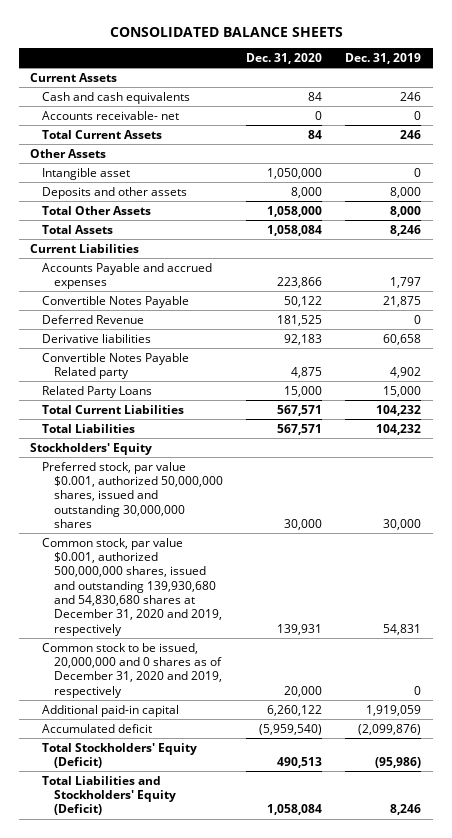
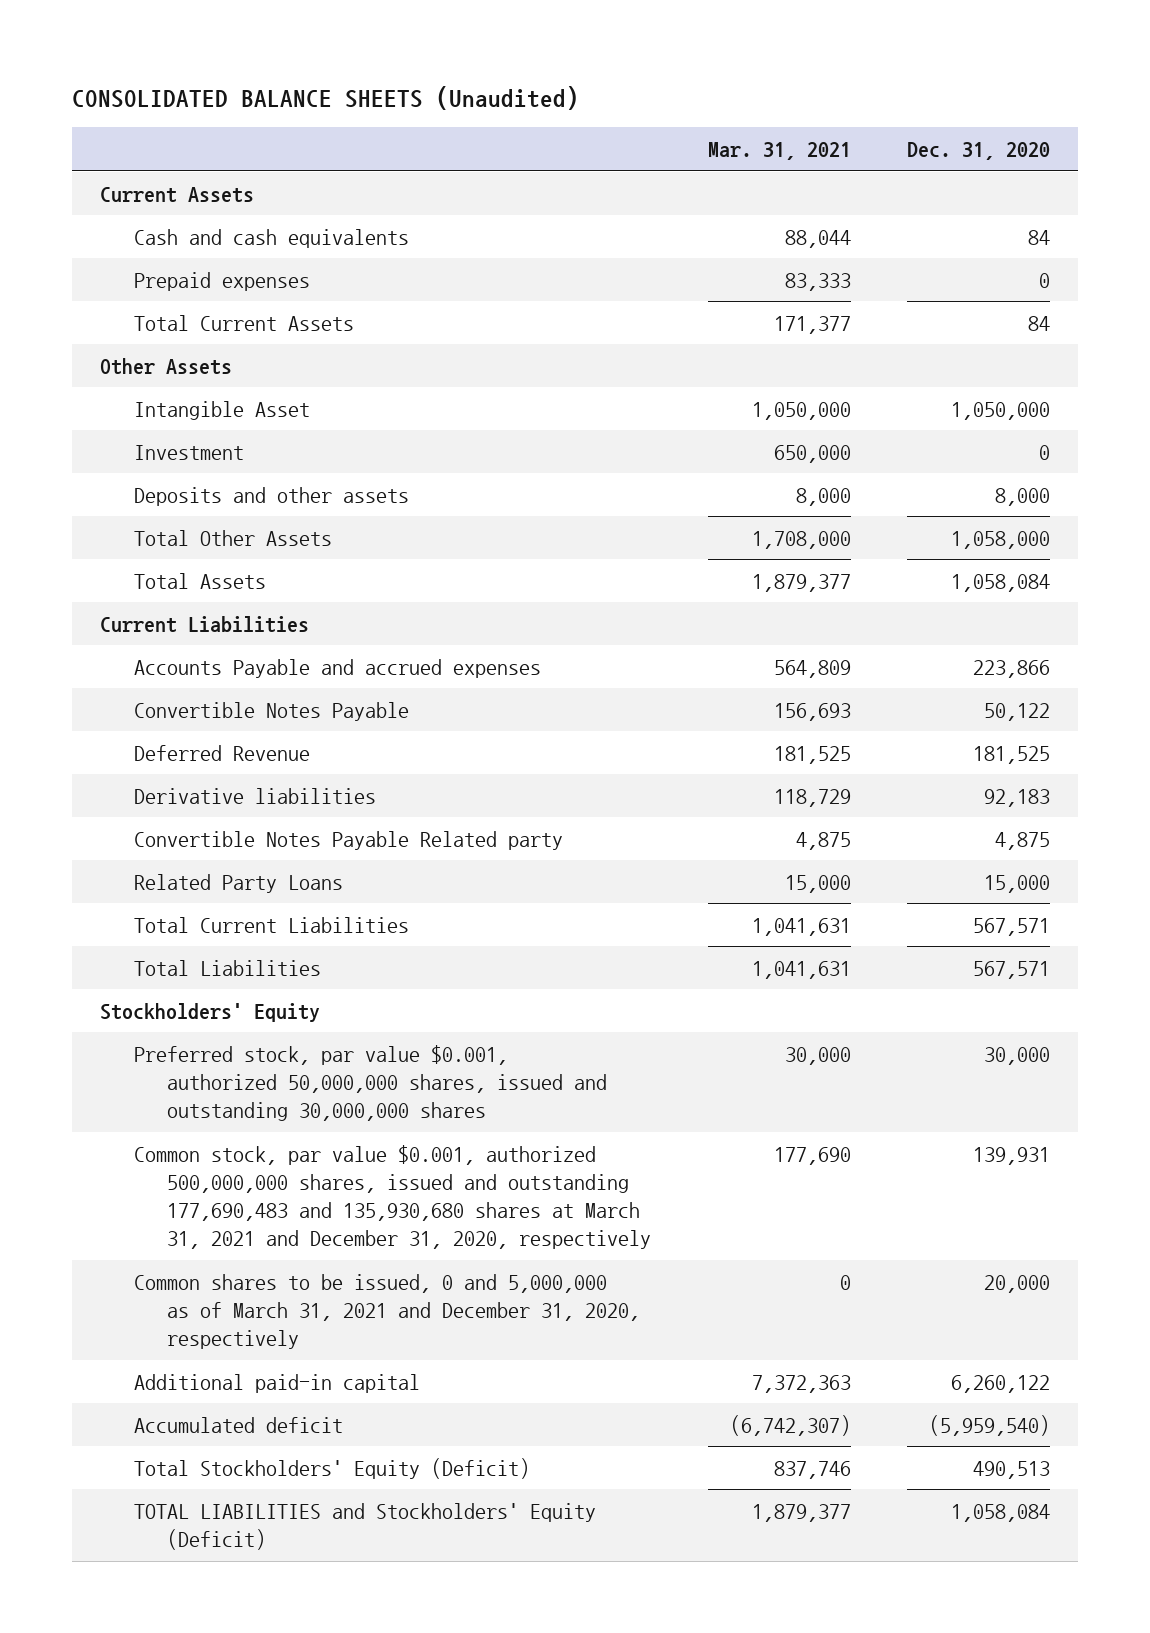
[109,26,343,37] CONSOLIDATED BALANCE SHEETS -> [71,85,579,110] CONSOLIDATED BALANCE SHEETS (Unaudited)
[345,53,422,65] Dec. 31, 2019 -> none
none -> [707,141,851,160] Mar. 31, 2021
[41,110,179,120] Accounts receivable- net -> none
none -> [133,271,310,291] Prepaid expenses
[41,167,130,180] Intangible asset -> [133,400,310,420] Intangible Asset
none -> [133,444,244,460] Investment
[41,537,222,636] Common stock, par value $0.001, authorized 500,000,000 shares, issued and outstanding 139,930,680 and 54,830,680 shares at December 31, 2020 and 2019, respectively -> [133,1144,651,1250] Common stock, par value $0.001, authorized 500,000,000 shares, issued and outstanding 177,690,483 and 135,930,680 shares at March 31, 2021 and December 31, 2020, respectively
[41,642,222,698] Common stock to be issued, 20,000,000 and 0 shares as of December 31, 2020 and 2019, respectively -> [133,1273,640,1350] Common shares to be issued, 0 and 5,000,000 as of March 31, 2021 and December 31, 2020, respectively
[41,775,176,816] Total Liabilities and Stockholders' Equity (Deficit) -> [133,1502,596,1550] TOTAL LIABILITIES and Stockholders' Equity (Deficit)

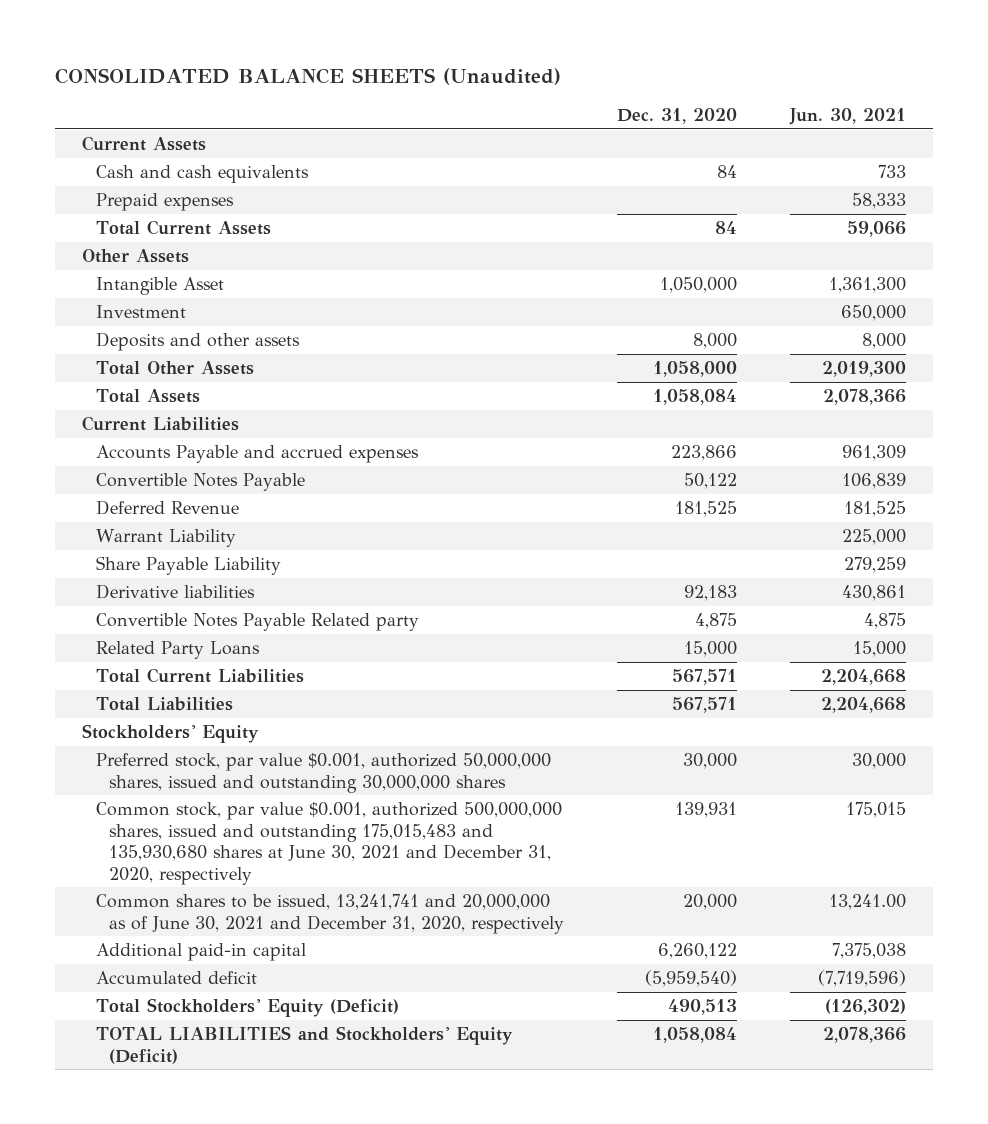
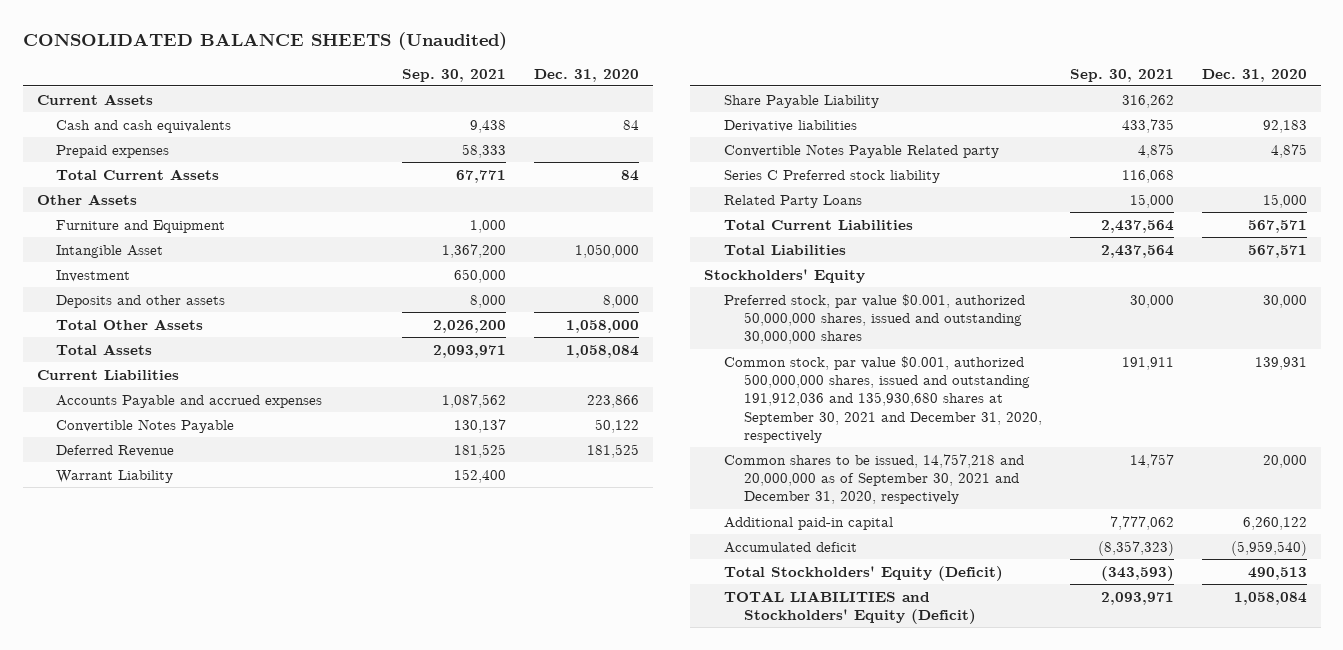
[789,107,907,125] Jun. 30, 2021 -> none
none -> [401,68,506,82] Sep. 30, 2021
none -> [56,219,226,233] Furniture and Equipment
none -> [723,169,940,183] Series C Preferred stock liability
[95,801,562,885] Common stock, par value $0.001, authorized 500,000,000 shares, issued and outstanding 175,015,483 and 135,930,680 shares at June 30, 2021 and December 31, 2020, respectively -> [723,355,1042,444] Common stock, par value $0.001, authorized 500,000,000 shares, issued and outstanding 191,912,036 and 135,930,680 shares at September 30, 2021 and December 31, 2020, respectively
[95,893,565,934] Common shares to be issued, 13,241,741 and 20,000,000 as of June 30, 2021 and December 31, 2020, respectively -> [723,453,1024,505] Common shares to be issued, 14,757,218 and 20,000,000 as of September 30, 2021 and December 31, 2020, respectively

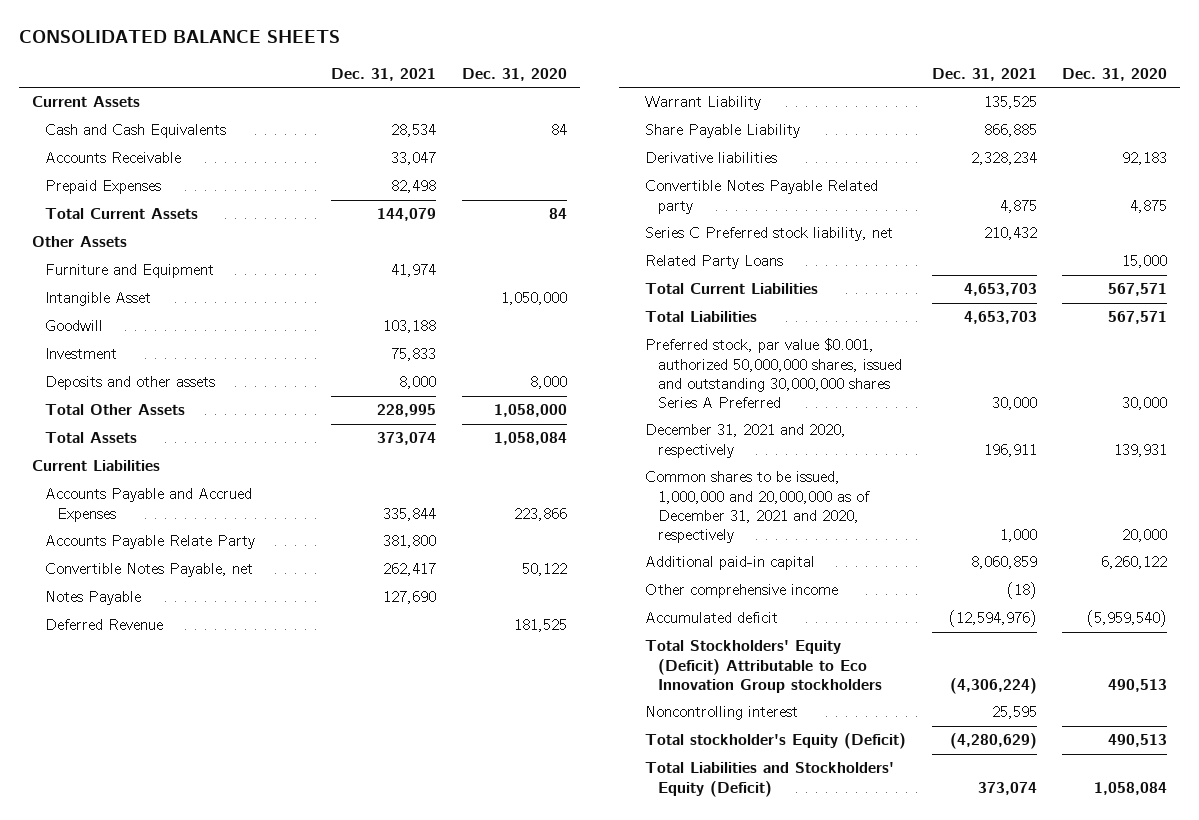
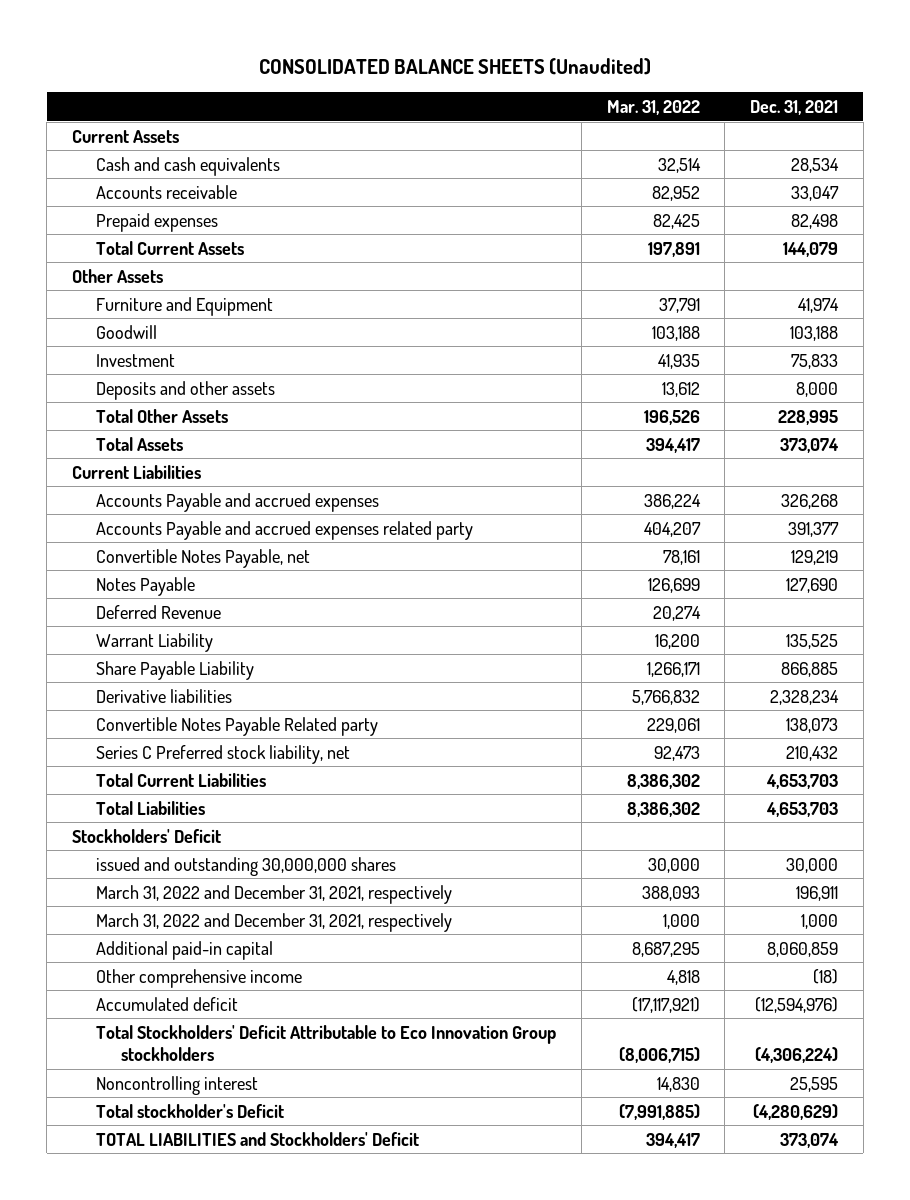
[18,30,340,44] CONSOLIDATED BALANCE SHEETS -> [258,58,651,76] CONSOLIDATED BALANCE SHEETS (Unaudited)
[461,67,567,81] Dec. 31, 2020 -> none
none -> [606,100,700,116] Mar. 31, 2022
[44,124,226,139] Cash and Cash Equivalents -> [96,156,281,176] Cash and cash equivalents
[44,152,181,164] Accounts Receivable -> [96,184,238,199] Accounts receivable
[44,180,161,195] Prepaid Expenses -> [96,212,219,232] Prepaid expenses
[44,292,151,307] Intangible Asset -> none
[44,488,252,522] Accounts Payable and Accrued Expenses -> [96,492,380,512] Accounts Payable and accrued expenses
[383,507,437,521] 335,844 -> [781,493,839,509] 326,268
[44,535,255,550] Accounts Payable Relate Party -> [96,520,474,540] Accounts Payable and accrued expenses related party
[383,535,437,549] 381,800 -> [788,521,840,537] 391,377
[383,563,437,577] 262,417 -> [791,549,839,565] 129,219
[999,199,1037,213] 4,875 -> [786,717,839,733] 138,073
[644,255,783,270] Related Party Loans -> none
none -> [71,828,221,843] Stockholders' Deficit
[644,338,902,408] Preferred stock, par value $0.001, authorized 50,000,000 shares, issued and outstanding 30,000,000 shares Series A Preferred -> [96,856,397,876] issued and outstanding 30,000,000 shares
[644,424,846,458] December 31, 2021 and 2020, respectively -> [96,884,453,904] March 31, 2022 and December 31, 2021, respectively
[644,471,870,543] Common shares to be issued, 1,000,000 and 20,000,000 as of December 31, 2021 and 2020, respectively -> [96,912,453,932] March 31, 2022 and December 31, 2021, respectively
[644,640,882,693] Total Stockholders' Equity (Deficit) Attributable to Eco Innovation Group stockholders -> [96,1024,557,1061] Total Stockholders' Deficit Attributable to Eco Innovation Group stockholders
[644,733,906,750] Total stockholder's Equity (Deficit) -> [96,1103,285,1118] Total stockholder's Deficit
[644,762,894,797] Total Liabilities and Stockholders' Equity (Deficit) -> [96,1131,420,1146] TOTAL LIABILITIES and Stockholders' Deficit

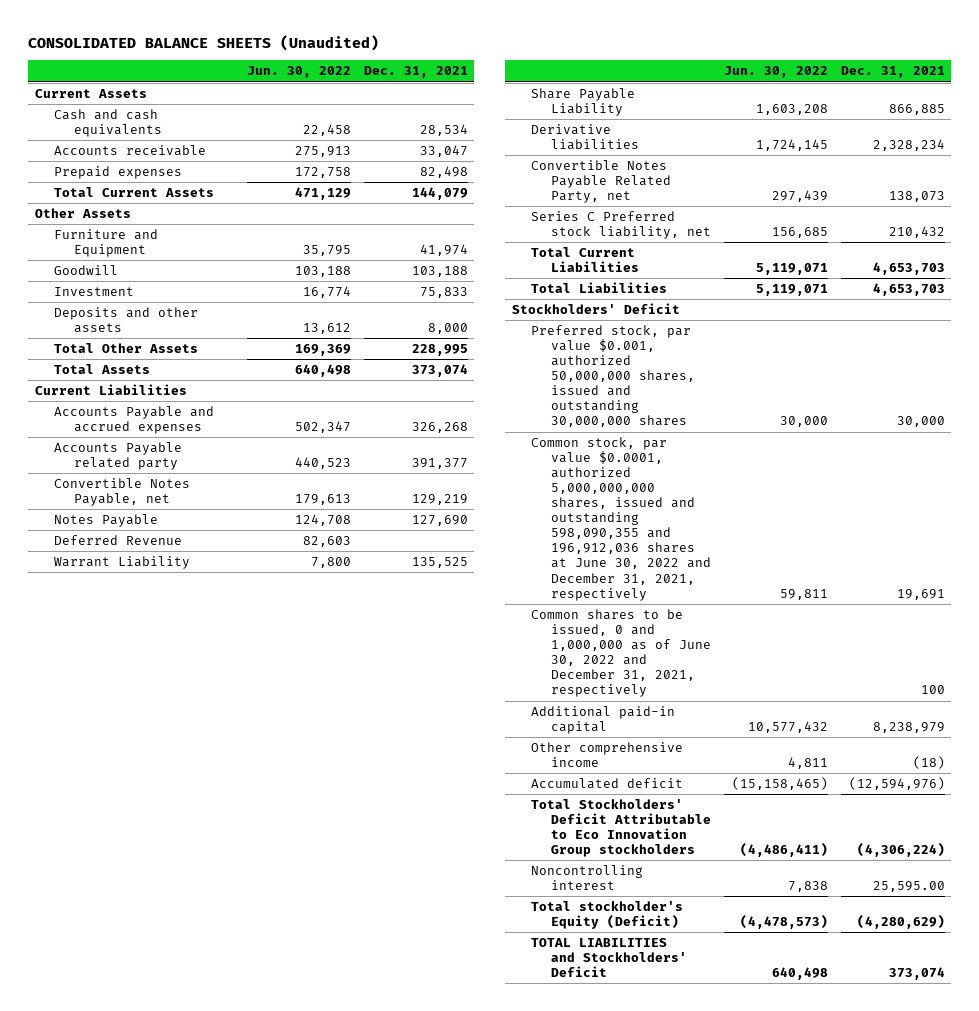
[606,100,700,116] Mar. 31, 2022 -> none
none -> [246,66,351,79] Jun. 30, 2022
[96,520,474,540] Accounts Payable and accrued expenses related party -> [54,442,183,471] Accounts Payable related party
[96,716,379,736] Convertible Notes Payable Related party -> [531,160,671,204] Convertible Notes Payable Related Party, net
[96,856,397,876] issued and outstanding 30,000,000 shares -> [531,325,695,428] Preferred stock, par value $0.001, authorized 50,000,000 shares, issued and outstanding 30,000,000 shares
[96,884,453,904] March 31, 2022 and December 31, 2021, respectively -> [531,437,711,601] Common stock, par value $0.0001, authorized 5,000,000,000 shares, issued and outstanding 598,090,355 and 196,912,036 shares at June 30, 2022 and December 31, 2021, respectively
[796,885,839,901] 196,911 -> [896,588,945,600] 19,691
[96,912,453,932] March 31, 2022 and December 31, 2021, respectively -> [531,609,711,698] Common shares to be issued, 0 and 1,000,000 as of June 30, 2022 and December 31, 2021, respectively
[801,913,839,929] 1,000 -> [920,685,945,695] 100
[767,941,839,957] 8,060,859 -> [872,722,945,734] 8,238,979
[790,1076,839,1092] 25,595 -> [872,881,945,893] 25,595.00
[96,1103,285,1118] Total stockholder's Deficit -> [531,901,684,930] Total stockholder's Equity (Deficit)

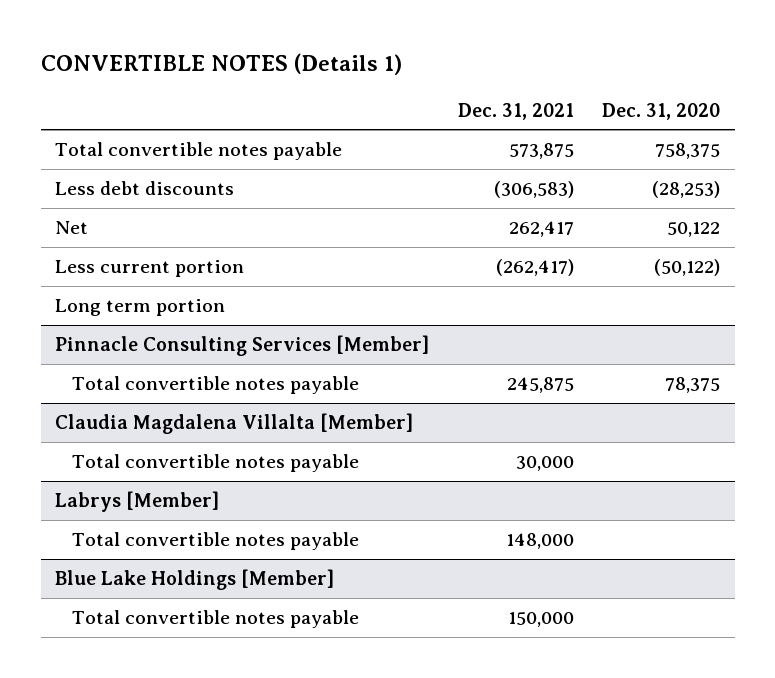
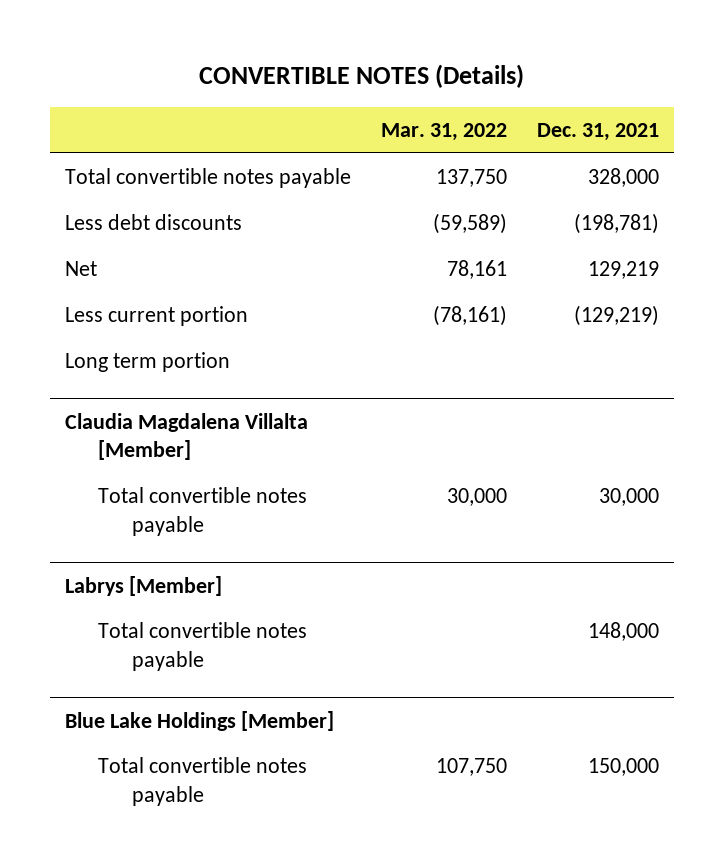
[40,52,402,75] CONVERTIBLE NOTES (Details 1) -> [198,64,524,89] CONVERTIBLE NOTES (Details)
[602,102,721,120] Dec. 31, 2020 -> none
none -> [380,122,507,141] Mar. 31, 2022
[508,143,574,160] 573,875 -> [587,168,659,188] 328,000
[493,181,574,199] (306,583) -> [573,213,659,235] (198,781)
[508,221,574,238] 262,417 -> [587,261,659,280] 129,219
[495,259,574,277] (262,417) -> [573,305,659,327] (129,219)
[55,335,430,357] Pinnacle Consulting Services [Member] -> none
[72,376,360,395] Total convertible notes payable -> none

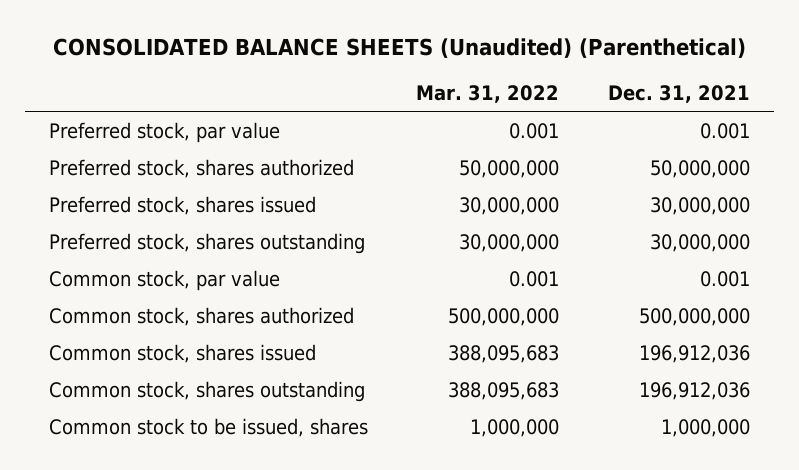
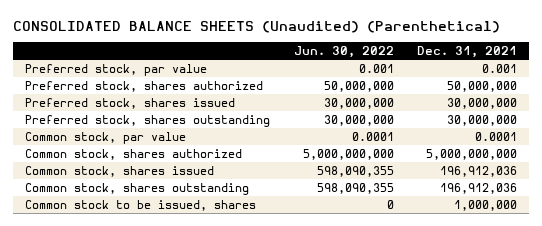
[416,84,560,103] Mar. 31, 2022 -> none
none -> [293,46,394,59] Jun. 30, 2022
[699,270,750,287] 0.001 -> [475,131,518,141] 0.0001
[638,307,750,326] 500,000,000 -> [426,148,518,160] 5,000,000,000

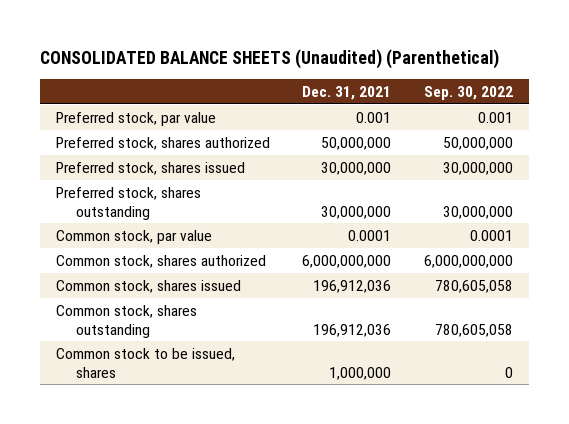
[293,46,394,59] Jun. 30, 2022 -> none
none -> [423,86,513,101] Sep. 30, 2022
[426,148,518,160] 5,000,000,000 -> [302,254,392,268] 6,000,000,000

